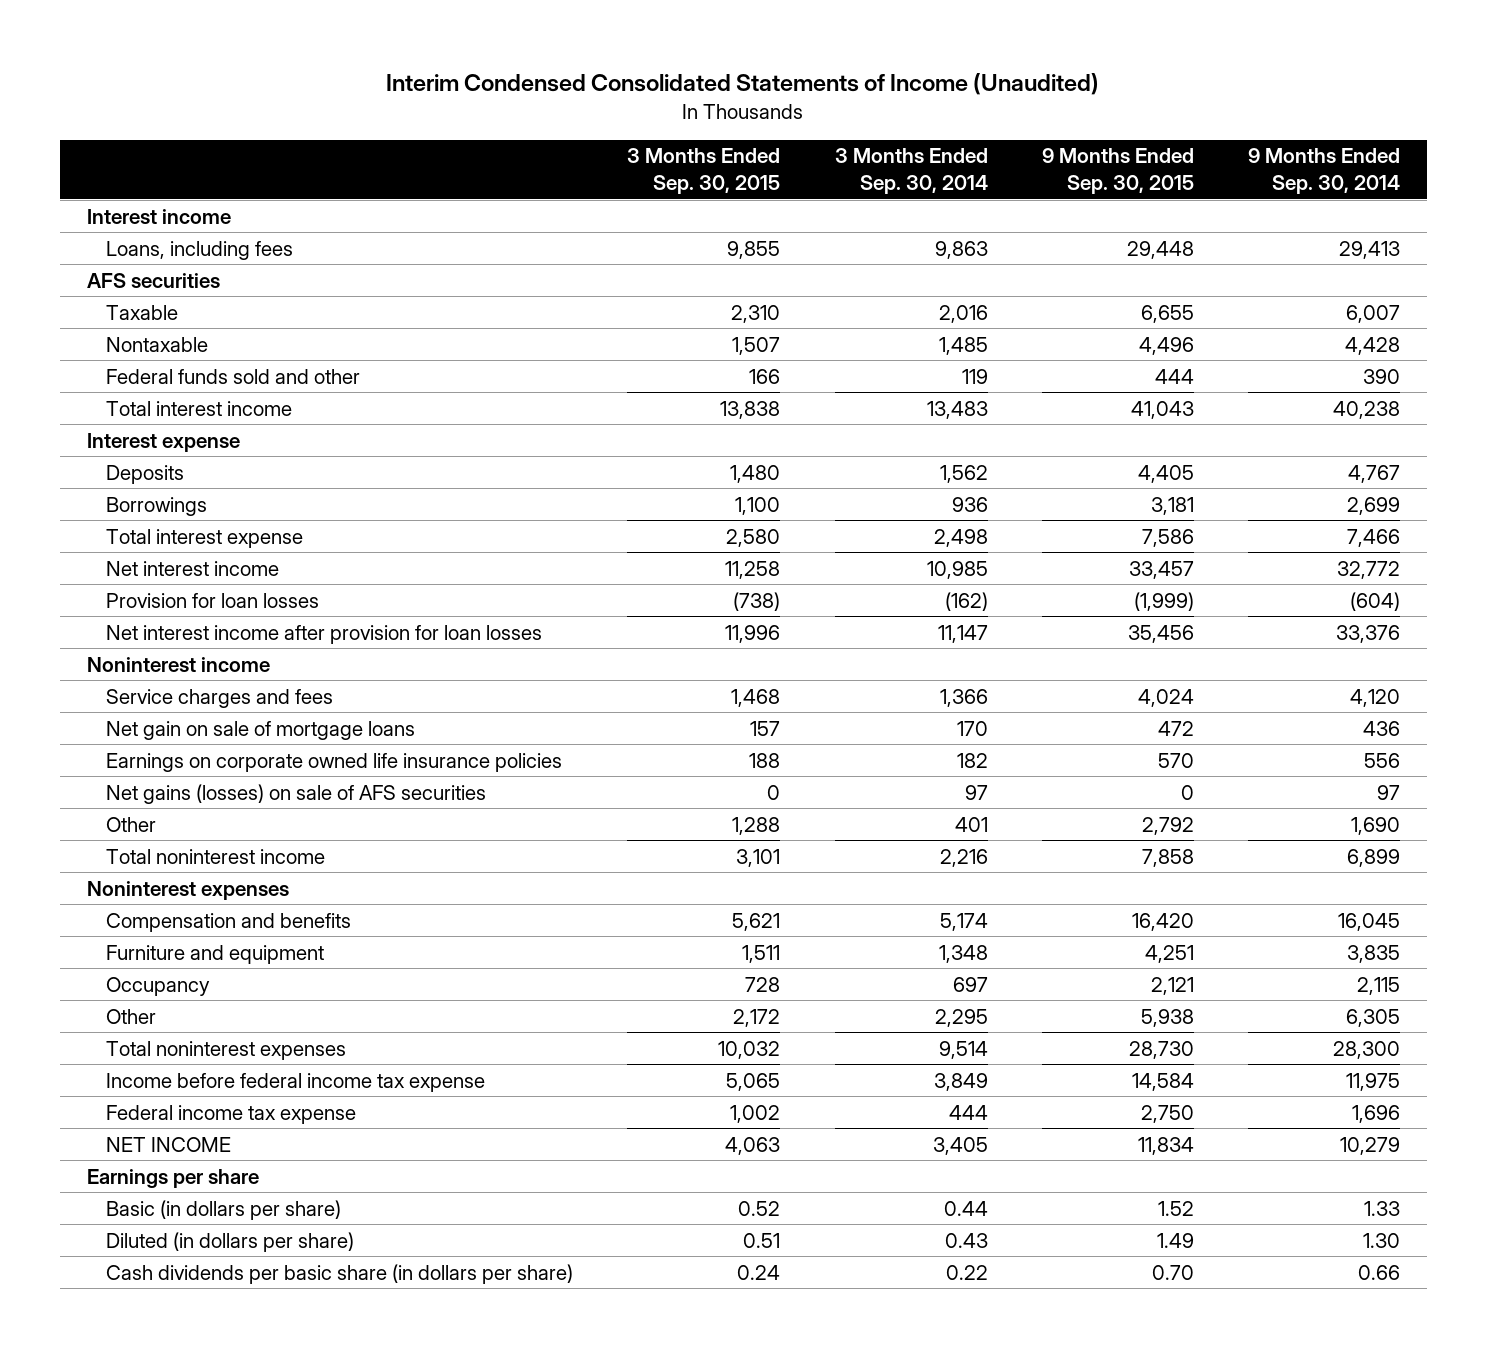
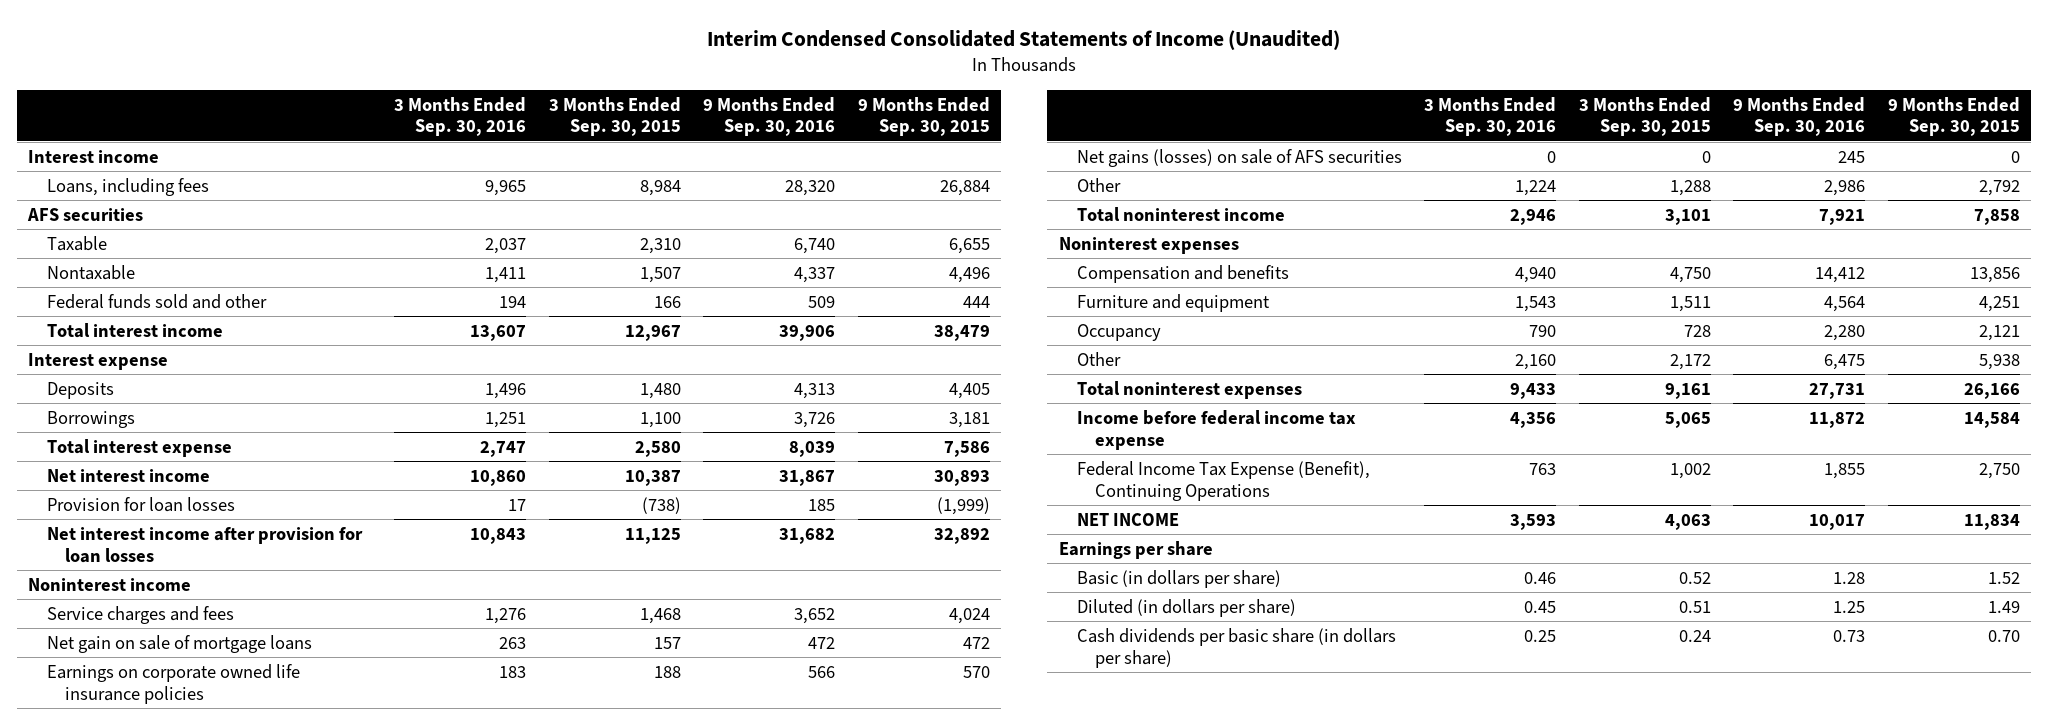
[834,148,988,194] 3 Months Ended Sep. 30, 2014 -> none
[1247,148,1400,194] 9 Months Ended Sep. 30, 2014 -> none
none -> [394,96,527,137] 3 Months Ended Sep. 30, 2016
none -> [703,96,836,137] 9 Months Ended Sep. 30, 2016
[727,240,781,259] 9,855 -> [639,179,681,196] 8,984
[1126,240,1194,259] 29,448 -> [939,179,990,196] 26,884
[720,400,781,419] 13,838 -> [624,324,681,341] 12,967
[1130,400,1194,419] 41,043 -> [933,324,990,341] 38,479
[725,560,781,579] 11,258 -> [624,469,681,486] 10,387
[1128,560,1194,579] 33,457 -> [933,469,990,486] 30,893
[725,624,781,643] 11,996 -> [624,527,681,544] 11,125
[1127,624,1194,643] 35,456 -> [933,527,990,544] 32,892
[732,912,781,931] 5,621 -> [1669,266,1711,283] 4,750
[1131,912,1194,931] 16,420 -> [1969,266,2020,283] 13,856
[718,1040,781,1059] 10,032 -> [1664,382,1711,399] 9,161
[1128,1040,1194,1059] 28,730 -> [1963,382,2020,399] 26,166
[106,1104,357,1124] Federal income tax expense -> [1076,460,1370,501] Federal Income Tax Expense (Benefit), Continuing Operations

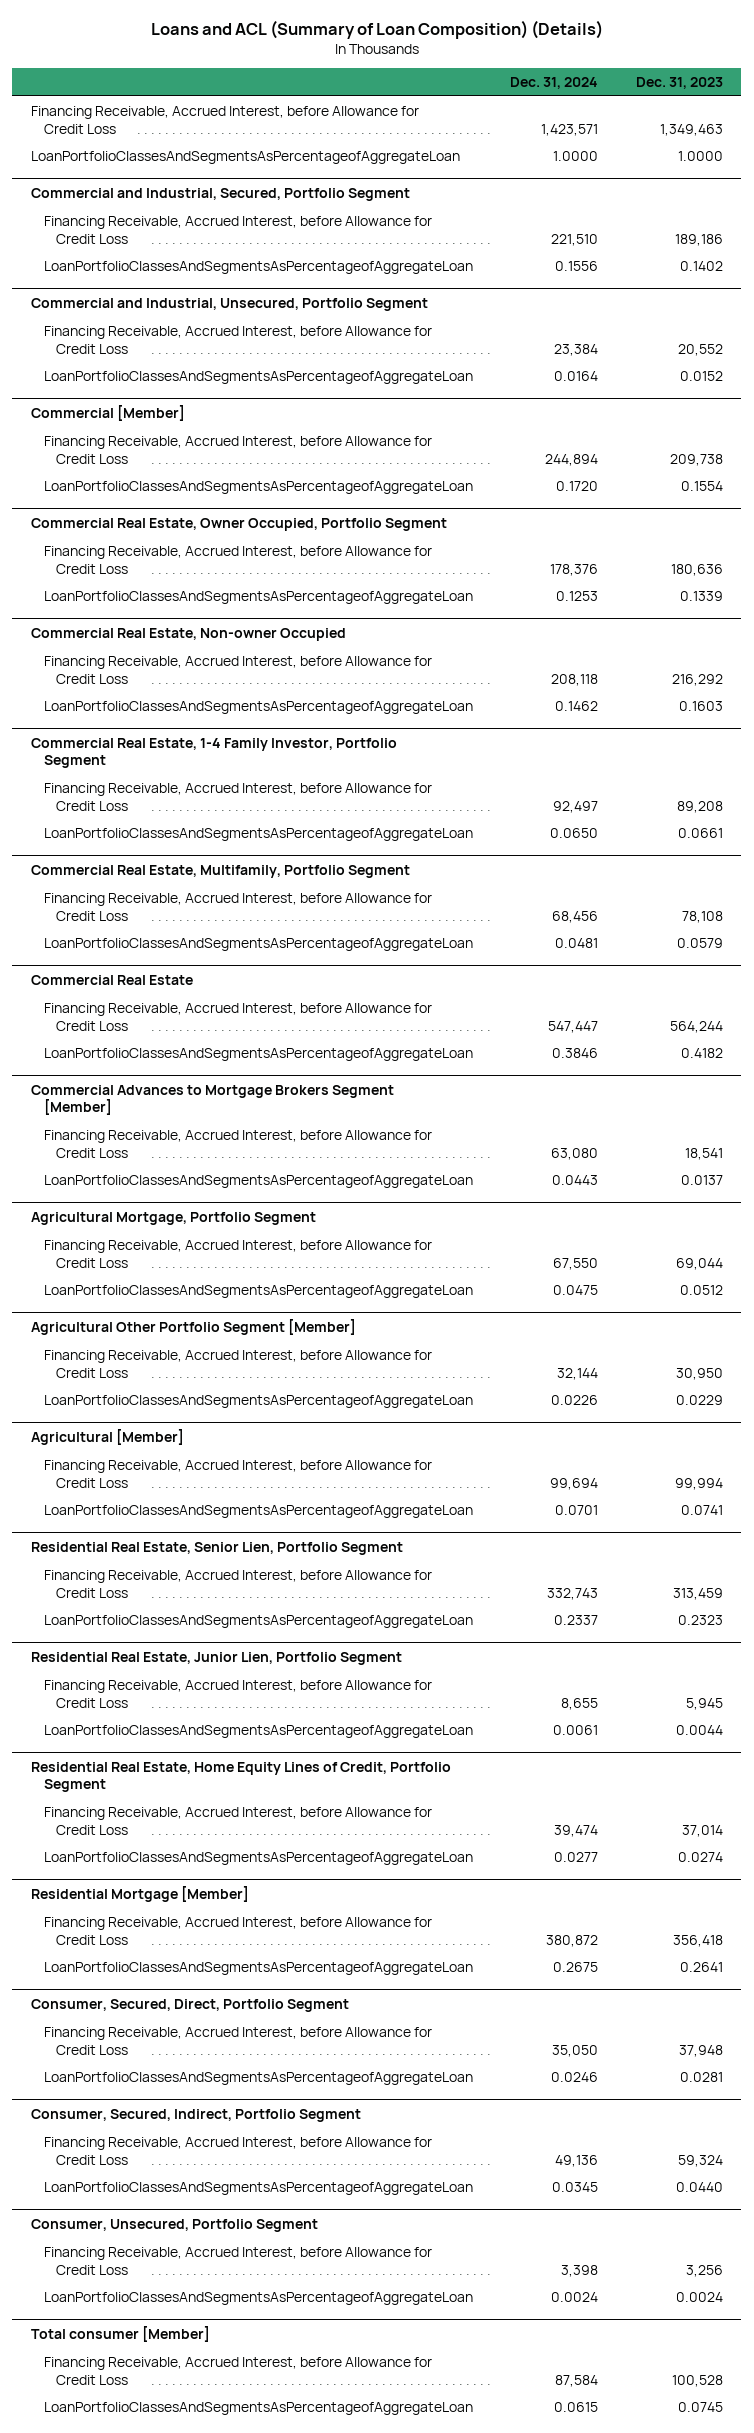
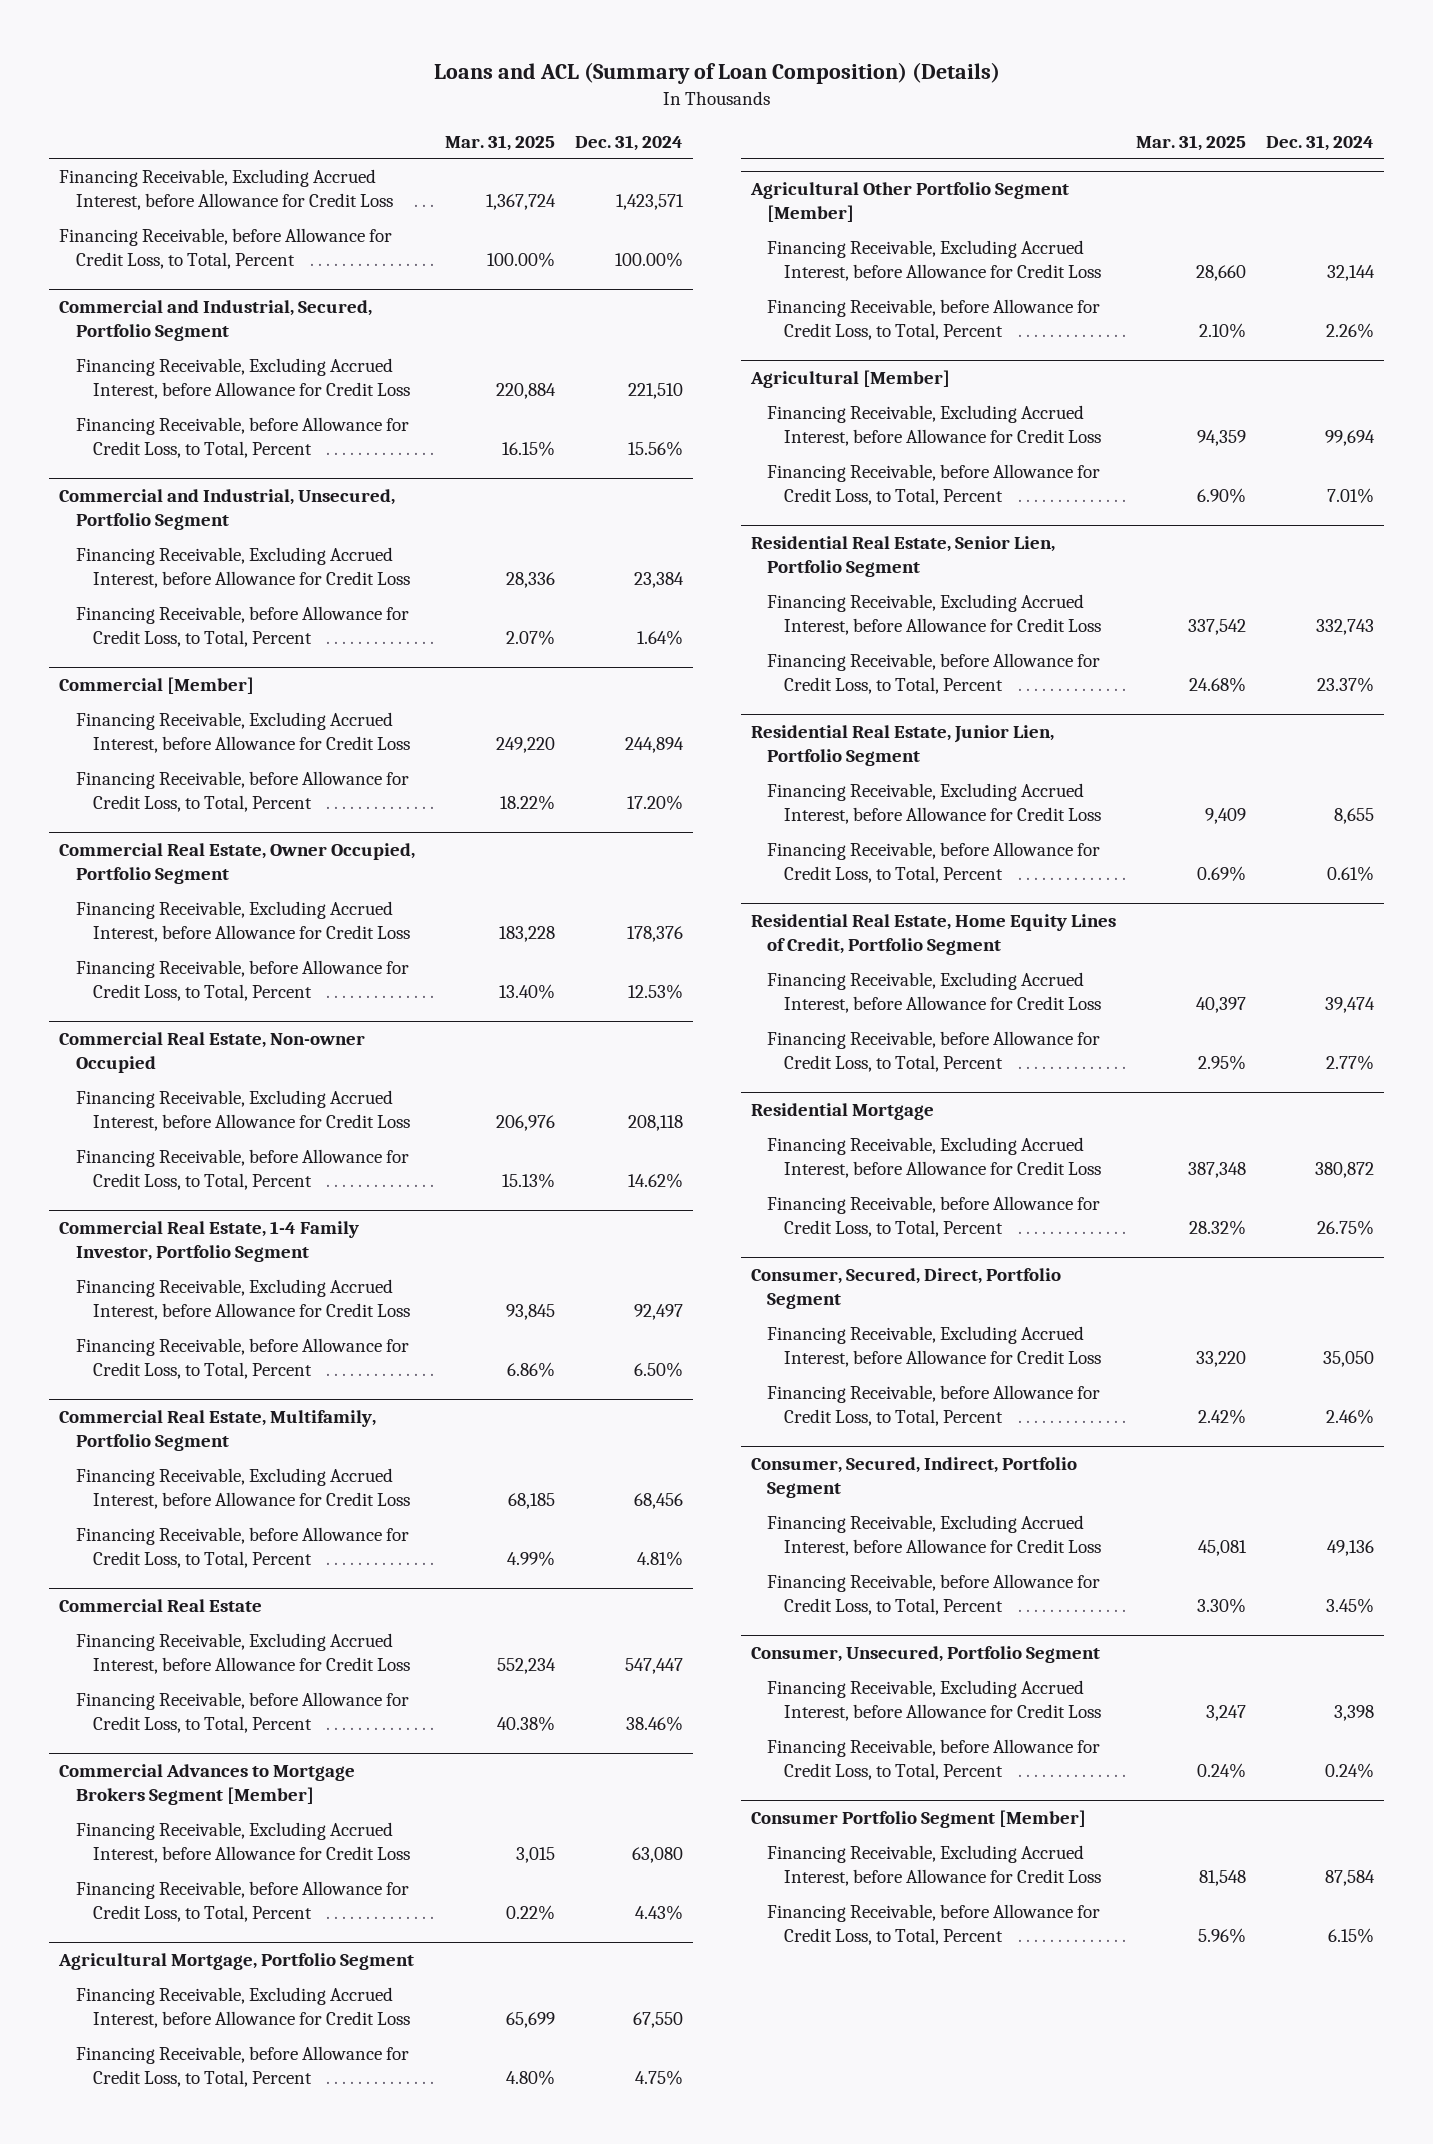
[635,77,723,90] Dec. 31, 2023 -> none
none -> [444,134,555,151] Mar. 31, 2025
[31,151,461,165] LoanPortfolioClassesAndSegmentsAsPercentageofAggregateLoan -> none
[31,106,420,134] Financing Receivable, Accrued Interest, before Allowance for Credit Loss -> [59,168,394,210] Financing Receivable, Excluding Accrued Interest, before Allowance for Credit Loss
none -> [59,227,393,269] Financing Receivable, before Allowance for Credit Loss, to Total, Percent
[43,261,473,275] LoanPortfolioClassesAndSegmentsAsPercentageofAggregateLoan -> none
[43,216,432,244] Financing Receivable, Accrued Interest, before Allowance for Credit Loss -> [76,357,410,399] Financing Receivable, Excluding Accrued Interest, before Allowance for Credit Loss
none -> [76,416,410,458] Financing Receivable, before Allowance for Credit Loss, to Total, Percent
[43,371,473,385] LoanPortfolioClassesAndSegmentsAsPercentageofAggregateLoan -> none
[43,326,432,354] Financing Receivable, Accrued Interest, before Allowance for Credit Loss -> [76,546,410,588] Financing Receivable, Excluding Accrued Interest, before Allowance for Credit Loss
none -> [76,605,410,647] Financing Receivable, before Allowance for Credit Loss, to Total, Percent
[43,481,473,495] LoanPortfolioClassesAndSegmentsAsPercentageofAggregateLoan -> none
[43,436,432,464] Financing Receivable, Accrued Interest, before Allowance for Credit Loss -> [76,711,410,753] Financing Receivable, Excluding Accrued Interest, before Allowance for Credit Loss
none -> [76,770,410,812] Financing Receivable, before Allowance for Credit Loss, to Total, Percent
[43,591,473,605] LoanPortfolioClassesAndSegmentsAsPercentageofAggregateLoan -> none
[43,546,432,574] Financing Receivable, Accrued Interest, before Allowance for Credit Loss -> [76,900,410,942] Financing Receivable, Excluding Accrued Interest, before Allowance for Credit Loss
none -> [76,959,410,1001] Financing Receivable, before Allowance for Credit Loss, to Total, Percent
[43,701,473,715] LoanPortfolioClassesAndSegmentsAsPercentageofAggregateLoan -> none
[43,656,432,684] Financing Receivable, Accrued Interest, before Allowance for Credit Loss -> [76,1089,410,1131] Financing Receivable, Excluding Accrued Interest, before Allowance for Credit Loss
none -> [76,1148,410,1190] Financing Receivable, before Allowance for Credit Loss, to Total, Percent
[43,828,473,842] LoanPortfolioClassesAndSegmentsAsPercentageofAggregateLoan -> none
[43,783,432,811] Financing Receivable, Accrued Interest, before Allowance for Credit Loss -> [76,1278,410,1320] Financing Receivable, Excluding Accrued Interest, before Allowance for Credit Loss
none -> [76,1337,410,1379] Financing Receivable, before Allowance for Credit Loss, to Total, Percent
[43,938,473,952] LoanPortfolioClassesAndSegmentsAsPercentageofAggregateLoan -> none
[43,893,432,921] Financing Receivable, Accrued Interest, before Allowance for Credit Loss -> [76,1467,410,1509] Financing Receivable, Excluding Accrued Interest, before Allowance for Credit Loss
none -> [76,1526,410,1568] Financing Receivable, before Allowance for Credit Loss, to Total, Percent
[43,1048,473,1062] LoanPortfolioClassesAndSegmentsAsPercentageofAggregateLoan -> none
[43,1003,432,1031] Financing Receivable, Accrued Interest, before Allowance for Credit Loss -> [76,1632,410,1674] Financing Receivable, Excluding Accrued Interest, before Allowance for Credit Loss
none -> [76,1691,410,1733] Financing Receivable, before Allowance for Credit Loss, to Total, Percent
[43,1175,473,1189] LoanPortfolioClassesAndSegmentsAsPercentageofAggregateLoan -> none
[43,1130,432,1158] Financing Receivable, Accrued Interest, before Allowance for Credit Loss -> [76,1821,410,1863] Financing Receivable, Excluding Accrued Interest, before Allowance for Credit Loss
none -> [76,1880,410,1922] Financing Receivable, before Allowance for Credit Loss, to Total, Percent
[43,1285,473,1299] LoanPortfolioClassesAndSegmentsAsPercentageofAggregateLoan -> none
[43,1240,432,1268] Financing Receivable, Accrued Interest, before Allowance for Credit Loss -> [76,1986,410,2028] Financing Receivable, Excluding Accrued Interest, before Allowance for Credit Loss
none -> [76,2045,410,2087] Financing Receivable, before Allowance for Credit Loss, to Total, Percent
[43,1395,473,1409] LoanPortfolioClassesAndSegmentsAsPercentageofAggregateLoan -> none
[43,1350,432,1378] Financing Receivable, Accrued Interest, before Allowance for Credit Loss -> [767,239,1102,281] Financing Receivable, Excluding Accrued Interest, before Allowance for Credit Loss
none -> [767,298,1101,340] Financing Receivable, before Allowance for Credit Loss, to Total, Percent
[43,1505,473,1519] LoanPortfolioClassesAndSegmentsAsPercentageofAggregateLoan -> none
[43,1460,432,1488] Financing Receivable, Accrued Interest, before Allowance for Credit Loss -> [767,404,1102,446] Financing Receivable, Excluding Accrued Interest, before Allowance for Credit Loss
none -> [767,463,1101,505] Financing Receivable, before Allowance for Credit Loss, to Total, Percent
[43,1615,473,1629] LoanPortfolioClassesAndSegmentsAsPercentageofAggregateLoan -> none
[43,1570,432,1598] Financing Receivable, Accrued Interest, before Allowance for Credit Loss -> [767,593,1102,635] Financing Receivable, Excluding Accrued Interest, before Allowance for Credit Loss
none -> [767,652,1101,694] Financing Receivable, before Allowance for Credit Loss, to Total, Percent
[43,1725,473,1739] LoanPortfolioClassesAndSegmentsAsPercentageofAggregateLoan -> none
[43,1680,432,1708] Financing Receivable, Accrued Interest, before Allowance for Credit Loss -> [767,782,1102,824] Financing Receivable, Excluding Accrued Interest, before Allowance for Credit Loss
none -> [767,841,1101,883] Financing Receivable, before Allowance for Credit Loss, to Total, Percent
[43,1852,473,1866] LoanPortfolioClassesAndSegmentsAsPercentageofAggregateLoan -> none
[43,1962,473,1976] LoanPortfolioClassesAndSegmentsAsPercentageofAggregateLoan -> none
[43,1807,432,1835] Financing Receivable, Accrued Interest, before Allowance for Credit Loss -> [767,971,1102,1013] Financing Receivable, Excluding Accrued Interest, before Allowance for Credit Loss
none -> [767,1030,1101,1072] Financing Receivable, before Allowance for Credit Loss, to Total, Percent
[31,1885,250,1902] Residential Mortgage [Member] -> [750,1102,934,1120] Residential Mortgage
[43,1917,432,1945] Financing Receivable, Accrued Interest, before Allowance for Credit Loss -> [767,1136,1102,1178] Financing Receivable, Excluding Accrued Interest, before Allowance for Credit Loss
none -> [767,1195,1101,1237] Financing Receivable, before Allowance for Credit Loss, to Total, Percent
[43,2072,473,2086] LoanPortfolioClassesAndSegmentsAsPercentageofAggregateLoan -> none
[43,2027,432,2055] Financing Receivable, Accrued Interest, before Allowance for Credit Loss -> [767,1325,1102,1367] Financing Receivable, Excluding Accrued Interest, before Allowance for Credit Loss
none -> [767,1384,1101,1426] Financing Receivable, before Allowance for Credit Loss, to Total, Percent
[43,2182,473,2196] LoanPortfolioClassesAndSegmentsAsPercentageofAggregateLoan -> none
[43,2137,432,2165] Financing Receivable, Accrued Interest, before Allowance for Credit Loss -> [767,1514,1102,1556] Financing Receivable, Excluding Accrued Interest, before Allowance for Credit Loss
none -> [767,1573,1101,1615] Financing Receivable, before Allowance for Credit Loss, to Total, Percent
[43,2292,473,2306] LoanPortfolioClassesAndSegmentsAsPercentageofAggregateLoan -> none
[43,2402,473,2416] LoanPortfolioClassesAndSegmentsAsPercentageofAggregateLoan -> none
[43,2247,432,2275] Financing Receivable, Accrued Interest, before Allowance for Credit Loss -> [767,1679,1102,1721] Financing Receivable, Excluding Accrued Interest, before Allowance for Credit Loss
none -> [767,1738,1101,1780] Financing Receivable, before Allowance for Credit Loss, to Total, Percent
[31,2325,211,2342] Total consumer [Member] -> [750,1809,1086,1828] Consumer Portfolio Segment [Member]
[43,2357,432,2385] Financing Receivable, Accrued Interest, before Allowance for Credit Loss -> [767,1844,1102,1886] Financing Receivable, Excluding Accrued Interest, before Allowance for Credit Loss
none -> [767,1903,1101,1945] Financing Receivable, before Allowance for Credit Loss, to Total, Percent

